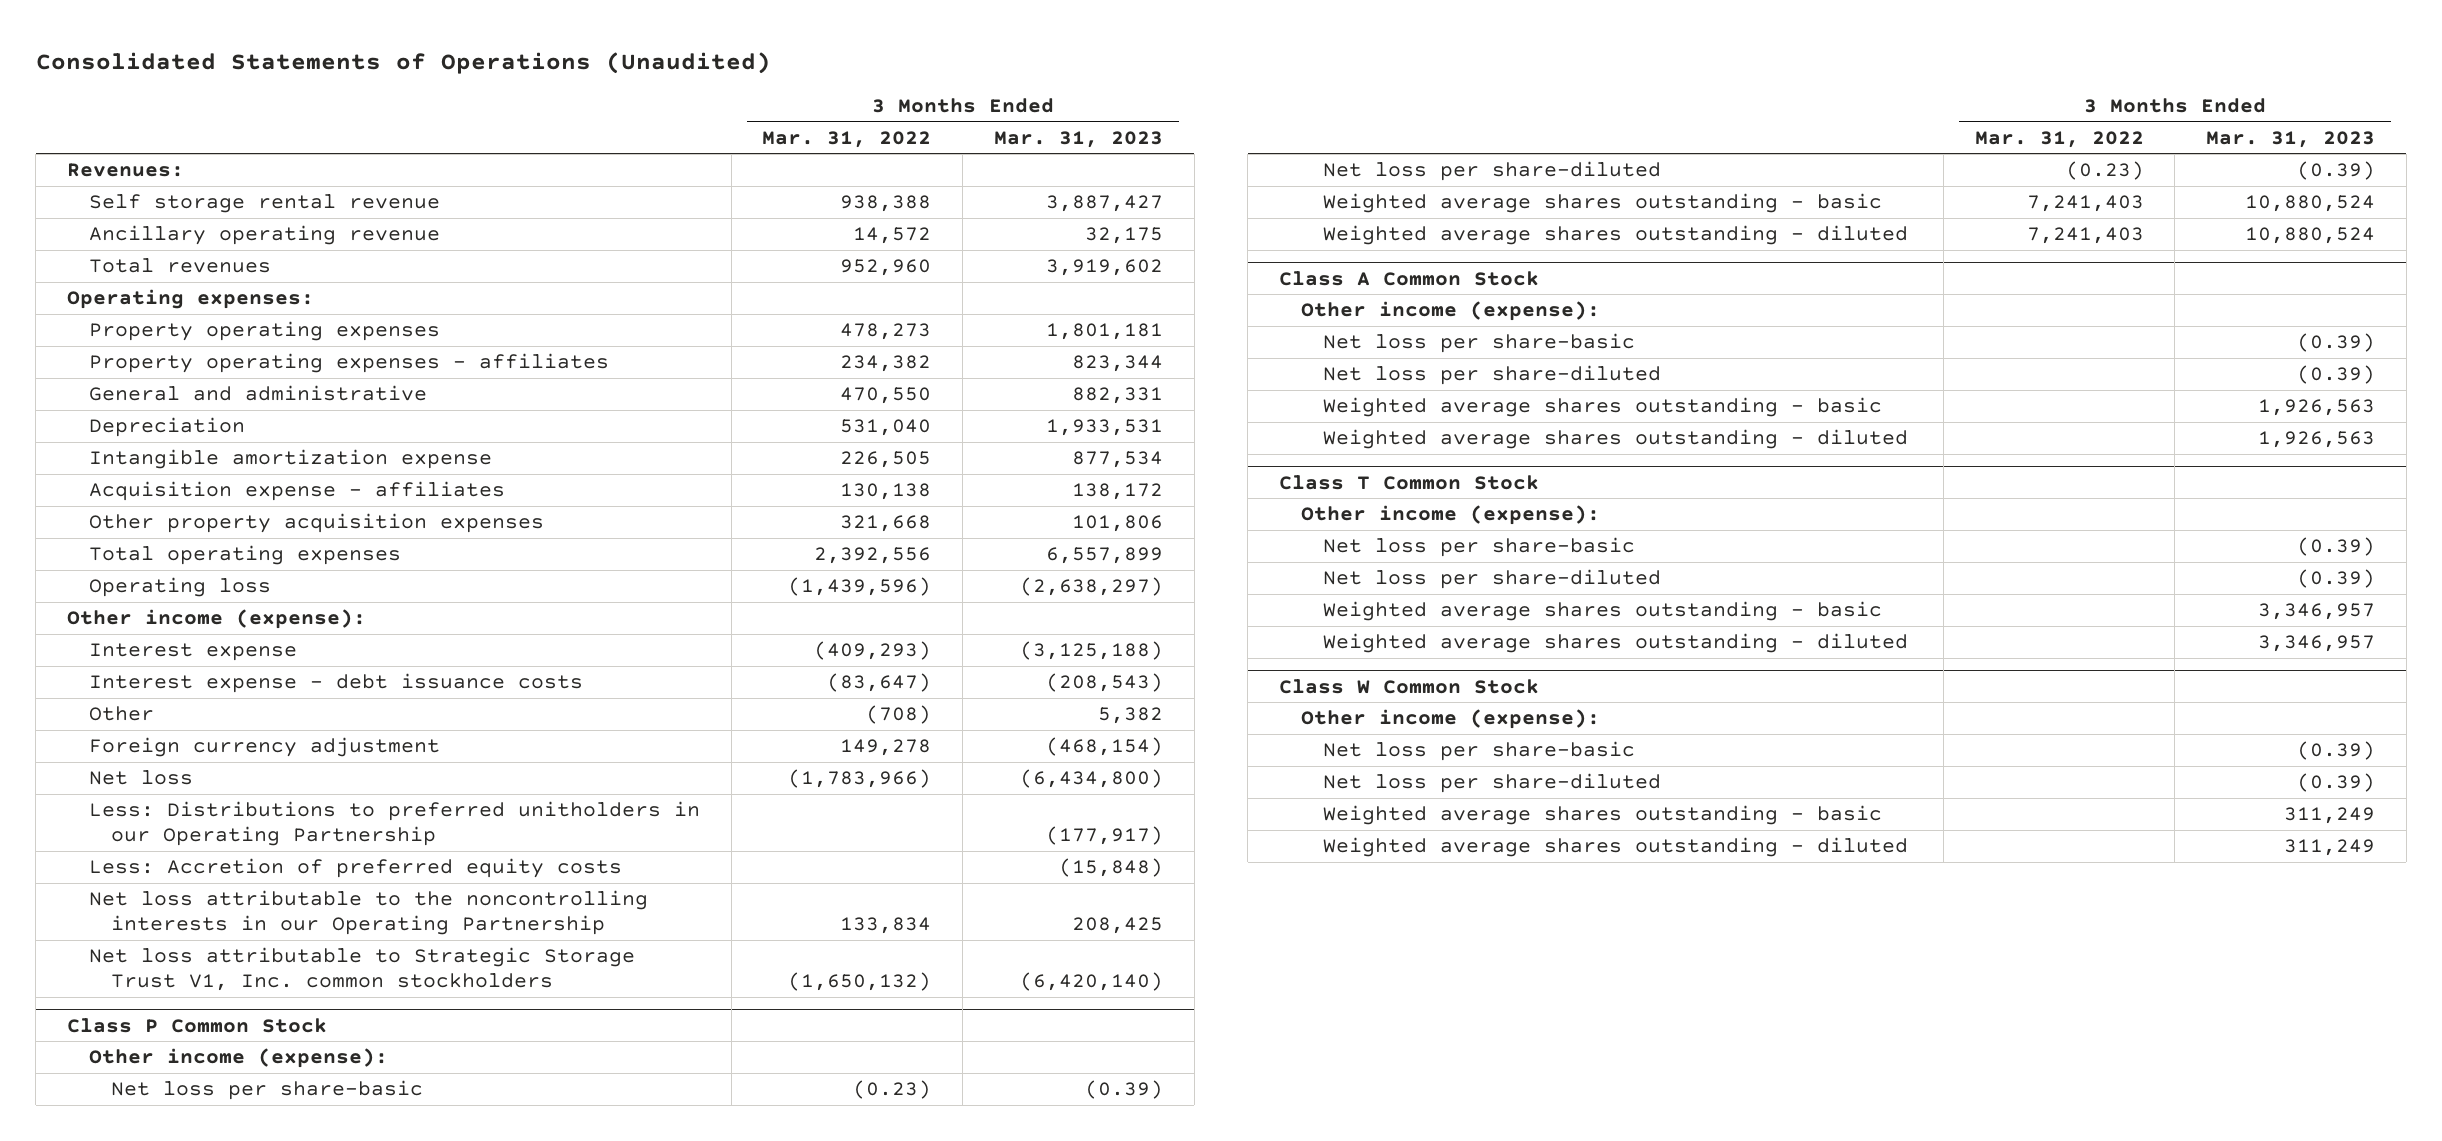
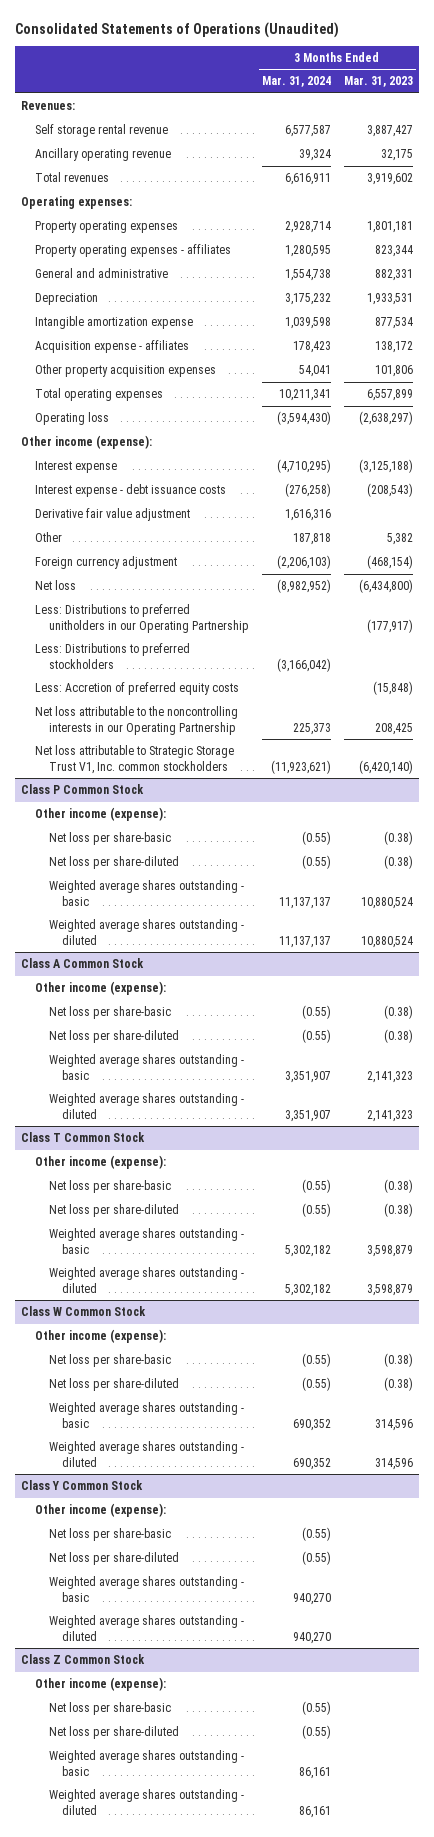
[762,131,932,149] Mar. 31, 2022 -> none
none -> [261,76,331,88] Mar. 31, 2024
none -> [35,508,191,522] Derivative fair value adjustment
none -> [35,643,191,669] Less: Distributions to preferred stockholders
[1084,1080,1163,1100] (0.39) -> [383,831,413,846] (0.38)
[2297,161,2376,181] (0.39) -> [383,855,413,870] (0.38)
[2297,333,2376,353] (0.39) -> [383,1005,413,1020] (0.38)
[2297,365,2376,385] (0.39) -> [383,1029,413,1044] (0.38)
[2258,399,2376,417] 1,926,563 -> [366,1070,413,1083] 2,141,323
[2258,431,2376,449] 1,926,563 -> [366,1109,413,1122] 2,141,323
[2297,537,2376,557] (0.39) -> [383,1179,413,1194] (0.38)
[2297,569,2376,589] (0.39) -> [383,1203,413,1218] (0.38)
[2258,603,2376,621] 3,346,957 -> [366,1244,413,1257] 3,598,879
[2258,635,2376,653] 3,346,957 -> [366,1283,413,1296] 3,598,879
[2297,741,2376,761] (0.39) -> [383,1353,413,1368] (0.38)
[2297,773,2376,793] (0.39) -> [383,1377,413,1392] (0.38)
[2284,807,2376,825] 311,249 -> [374,1418,413,1431] 314,596
[2284,839,2376,857] 311,249 -> [374,1457,413,1470] 314,596
none -> [21,1480,144,1491] Class Y Common Stock
none -> [35,1503,167,1518] Other income (expense):
none -> [48,1528,171,1542] Net loss per share-basic
none -> [48,1552,179,1566] Net loss per share-diluted
none -> [48,1576,244,1602] Weighted average shares outstanding - basic
none -> [48,1615,244,1641] Weighted average shares outstanding - diluted
none -> [21,1654,146,1665] Class Z Common Stock
none -> [35,1677,167,1692] Other income (expense):
none -> [48,1702,171,1716] Net loss per share-basic
none -> [48,1726,179,1740] Net loss per share-diluted
none -> [48,1750,244,1776] Weighted average shares outstanding - basic
none -> [48,1789,244,1815] Weighted average shares outstanding - diluted

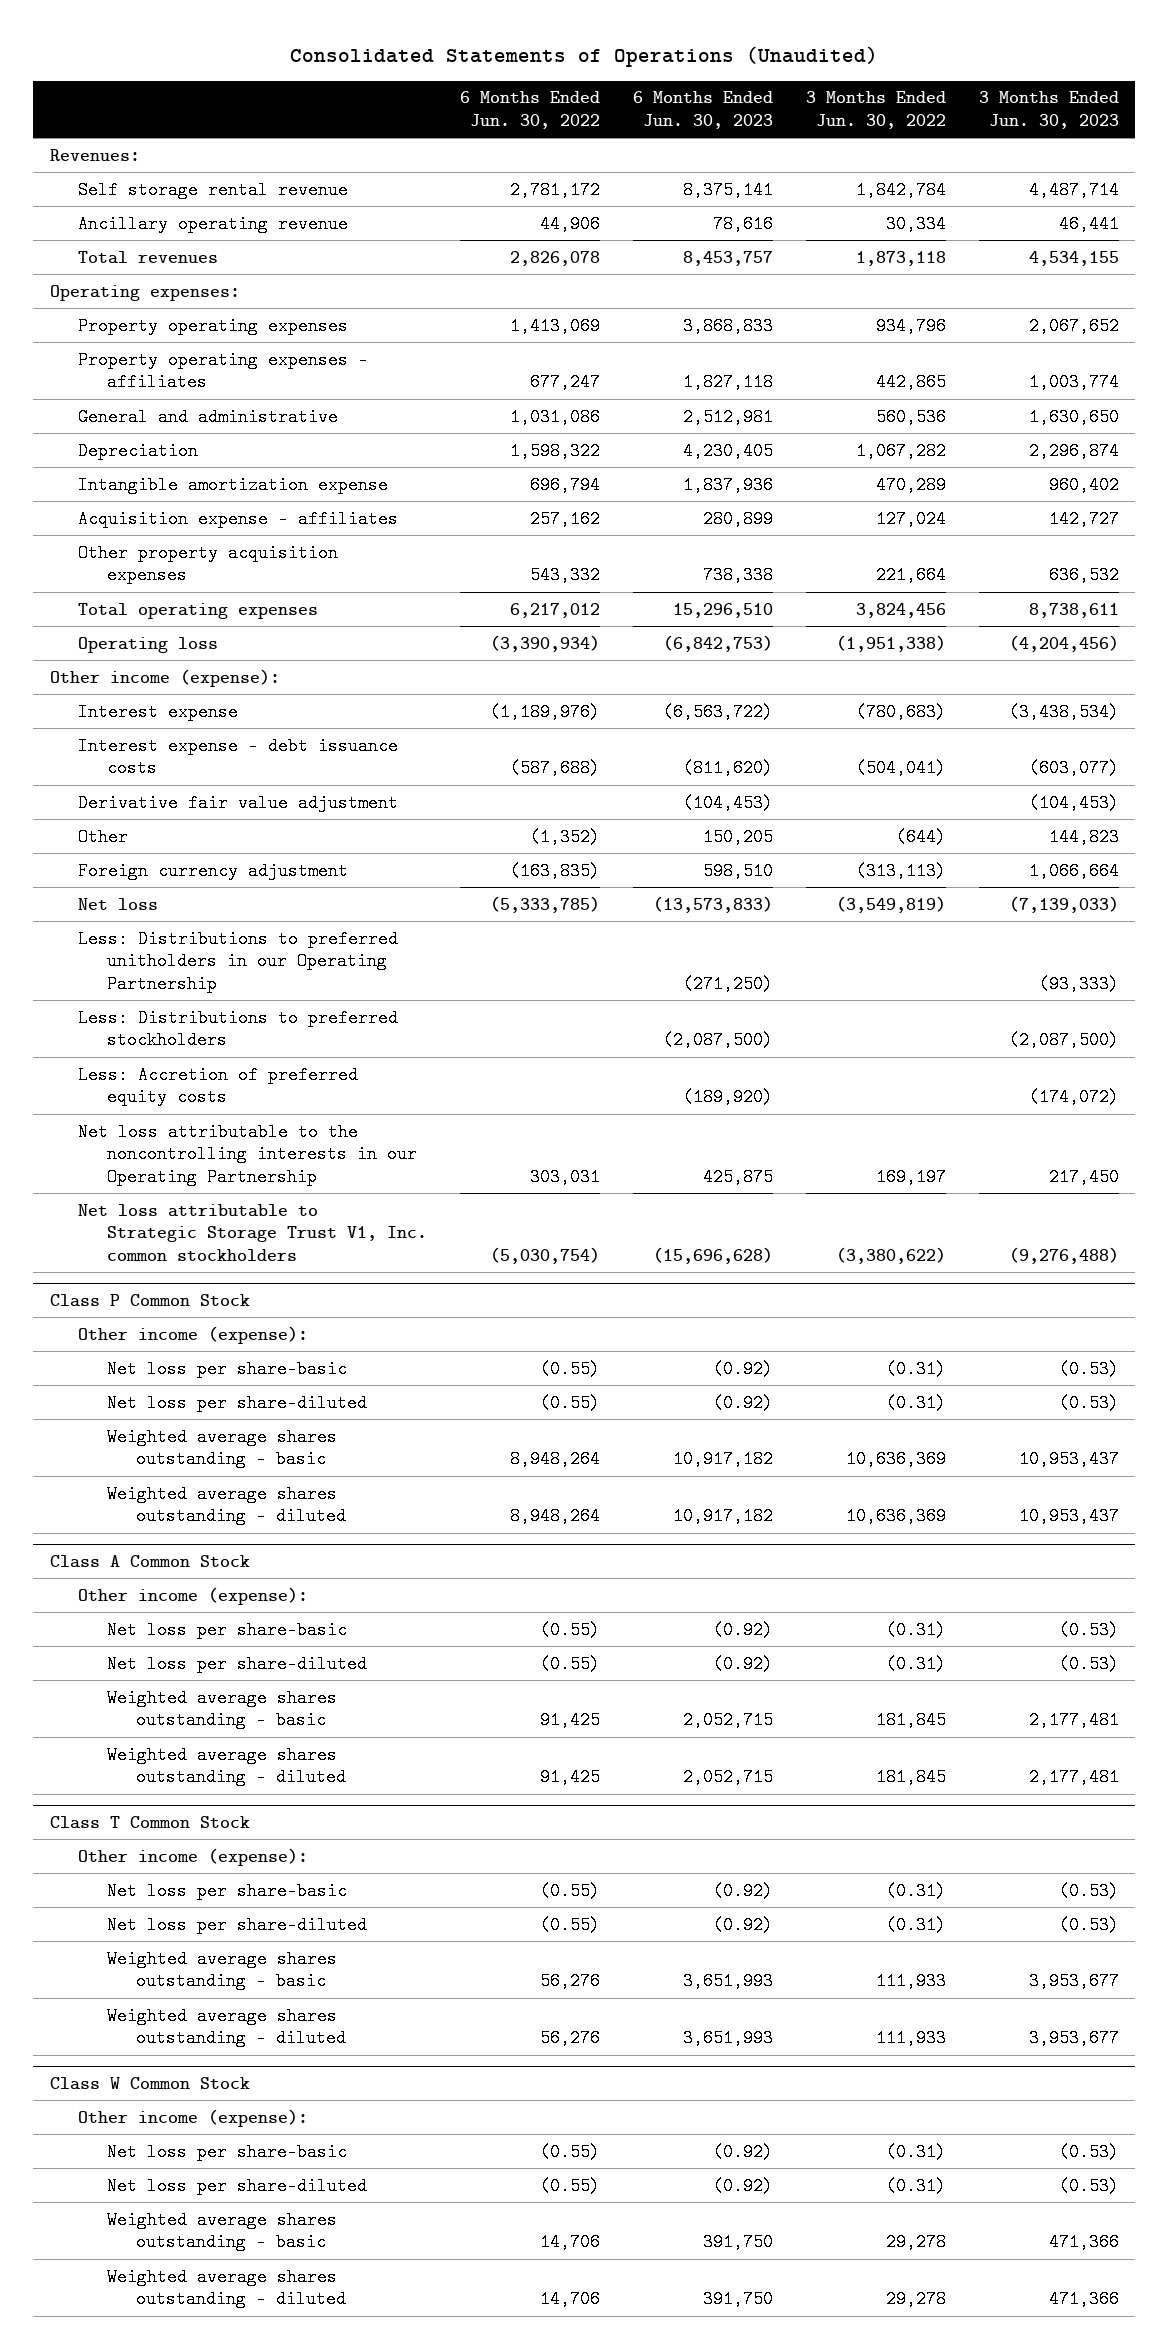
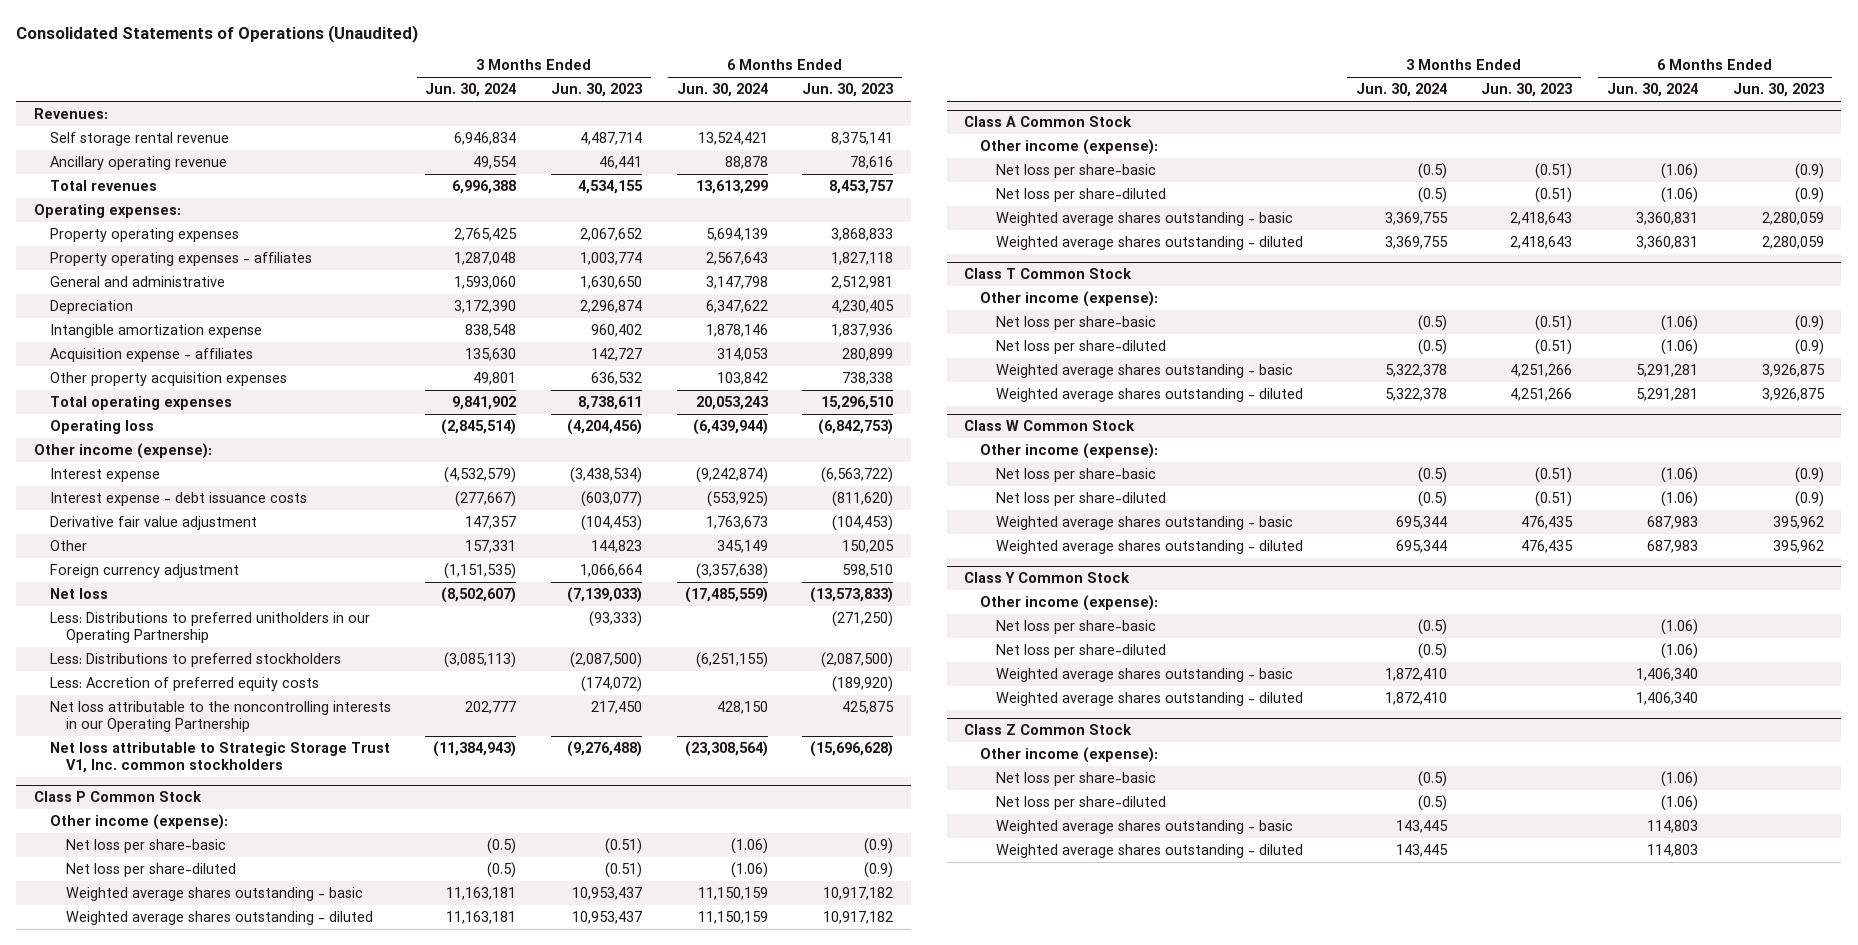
[460,91,601,129] 6 Months Ended Jun. 30, 2022 -> none
[805,91,946,129] 3 Months Ended Jun. 30, 2022 -> none
none -> [425,83,517,98] Jun. 30, 2024
none -> [676,83,768,98] Jun. 30, 2024
[713,1359,774,1378] (0.92) -> [864,838,894,855] (0.9)
[1058,1359,1119,1378] (0.53) -> [605,838,643,855] (0.51)
[713,1393,774,1412] (0.92) -> [864,862,894,879] (0.9)
[1058,1393,1119,1412] (0.53) -> [605,862,643,879] (0.51)
[713,1620,774,1639] (0.92) -> [1794,163,1824,180] (0.9)
[1058,1620,1119,1639] (0.53) -> [1535,163,1573,180] (0.51)
[713,1654,774,1673] (0.92) -> [1794,187,1824,204] (0.9)
[1058,1654,1119,1673] (0.53) -> [1535,187,1573,204] (0.51)
[683,1711,774,1730] 2,052,715 -> [1761,212,1824,226] 2,280,059
[1028,1711,1119,1730] 2,177,481 -> [1510,212,1573,226] 2,418,643
[683,1768,774,1787] 2,052,715 -> [1761,236,1824,250] 2,280,059
[1028,1768,1119,1787] 2,177,481 -> [1510,236,1573,250] 2,418,643
[713,1881,774,1900] (0.92) -> [1794,315,1824,332] (0.9)
[1058,1881,1119,1900] (0.53) -> [1535,315,1573,332] (0.51)
[713,1915,774,1934] (0.92) -> [1794,339,1824,356] (0.9)
[1058,1915,1119,1934] (0.53) -> [1535,339,1573,356] (0.51)
[683,1972,774,1991] 3,651,993 -> [1761,364,1825,378] 3,926,875
[1028,1972,1119,1991] 3,953,677 -> [1510,364,1573,378] 4,251,266
[683,2029,774,2048] 3,651,993 -> [1761,388,1825,402] 3,926,875
[1028,2029,1119,2048] 3,953,677 -> [1510,388,1573,402] 4,251,266
[713,2142,774,2161] (0.92) -> [1794,467,1824,484] (0.9)
[1058,2142,1119,2161] (0.53) -> [1535,467,1573,484] (0.51)
[713,2176,774,2195] (0.92) -> [1794,491,1824,508] (0.9)
[1058,2176,1119,2195] (0.53) -> [1535,491,1573,508] (0.51)
[703,2233,774,2252] 391,750 -> [1772,516,1824,530] 395,962
[1048,2233,1119,2252] 471,366 -> [1521,516,1574,530] 476,435
[703,2290,774,2309] 391,750 -> [1772,540,1824,554] 395,962
[1048,2290,1119,2309] 471,366 -> [1521,540,1574,554] 476,435
none -> [964,572,1131,584] Class Y Common Stock
none -> [980,595,1159,612] Other income (expense):
none -> [996,620,1157,635] Net loss per share-basic
none -> [996,644,1167,659] Net loss per share-diluted
none -> [996,668,1294,683] Weighted average shares outstanding - basic
none -> [996,692,1304,707] Weighted average shares outstanding - diluted
none -> [964,724,1133,736] Class Z Common Stock
none -> [980,747,1159,764] Other income (expense):
none -> [996,772,1157,787] Net loss per share-basic
none -> [996,796,1167,811] Net loss per share-diluted
none -> [996,820,1294,835] Weighted average shares outstanding - basic
none -> [996,844,1304,859] Weighted average shares outstanding - diluted

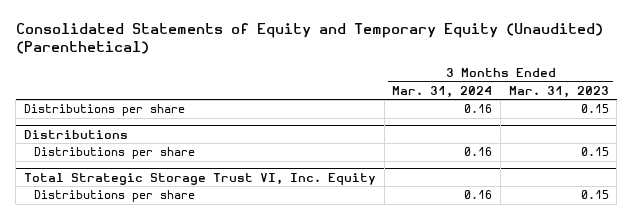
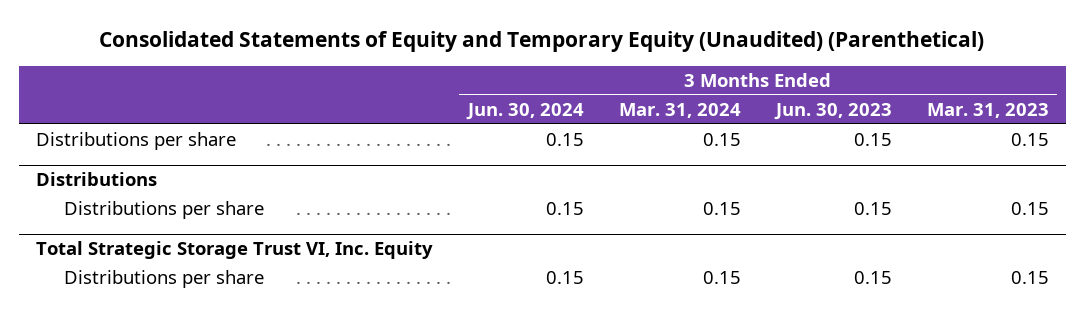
none -> [466,102,585,120] Jun. 30, 2024
none -> [773,102,892,120] Jun. 30, 2023
[464,104,493,114] 0.16 -> [702,133,741,147] 0.15
[464,147,493,157] 0.16 -> [702,202,741,216] 0.15
[464,190,493,200] 0.16 -> [702,271,741,285] 0.15

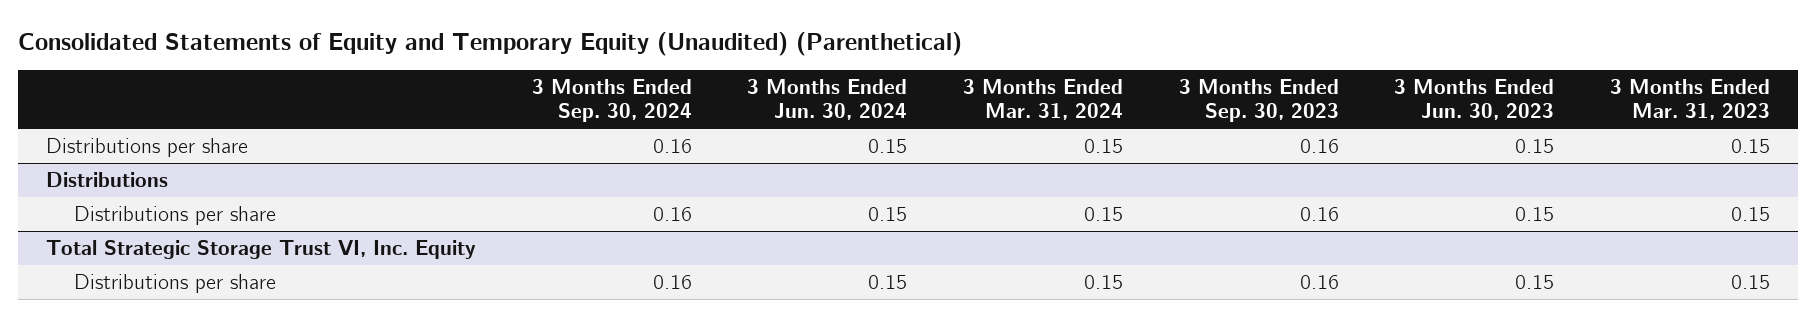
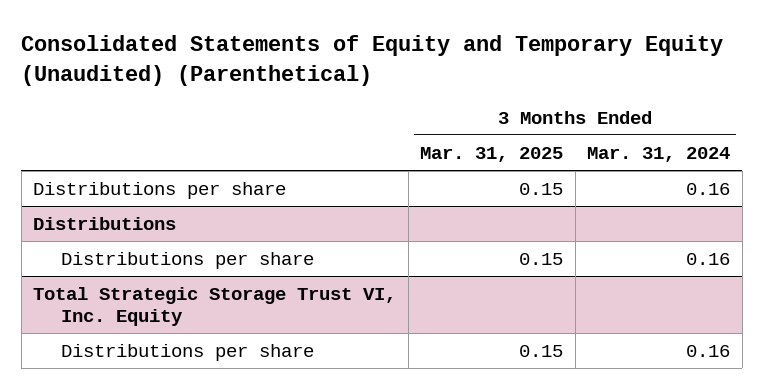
[531,79,692,123] 3 Months Ended Sep. 30, 2024 -> none
[747,79,908,121] 3 Months Ended Jun. 30, 2024 -> none
[1178,79,1339,123] 3 Months Ended Sep. 30, 2023 -> none
[1394,79,1555,121] 3 Months Ended Jun. 30, 2023 -> none
[1609,79,1770,121] 3 Months Ended Mar. 31, 2023 -> none
none -> [420,146,564,162] Mar. 31, 2025
[1084,138,1124,153] 0.15 -> [686,182,731,195] 0.16
[1084,206,1124,221] 0.15 -> [686,252,731,265] 0.16
[1084,274,1124,289] 0.15 -> [686,344,731,357] 0.16

